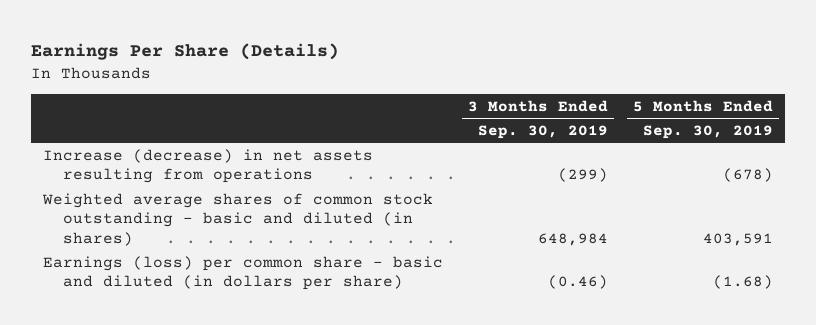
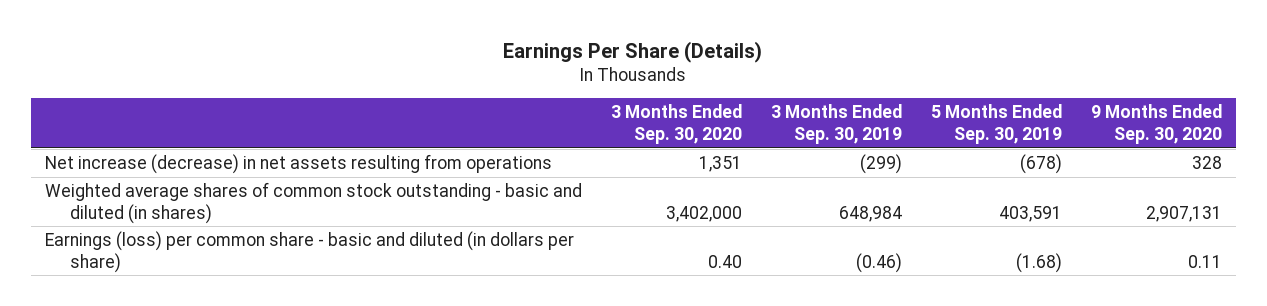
none -> [610,104,742,144] 3 Months Ended Sep. 30, 2020
none -> [1090,104,1222,144] 9 Months Ended Sep. 30, 2020
[43,148,374,184] Increase (decrease) in net assets resulting from operations -> [45,153,553,174] Net increase (decrease) in net assets resulting from operations

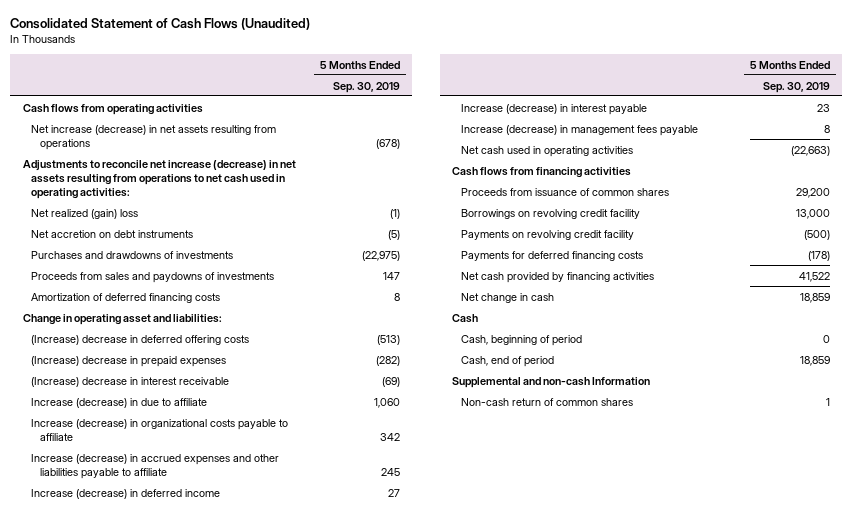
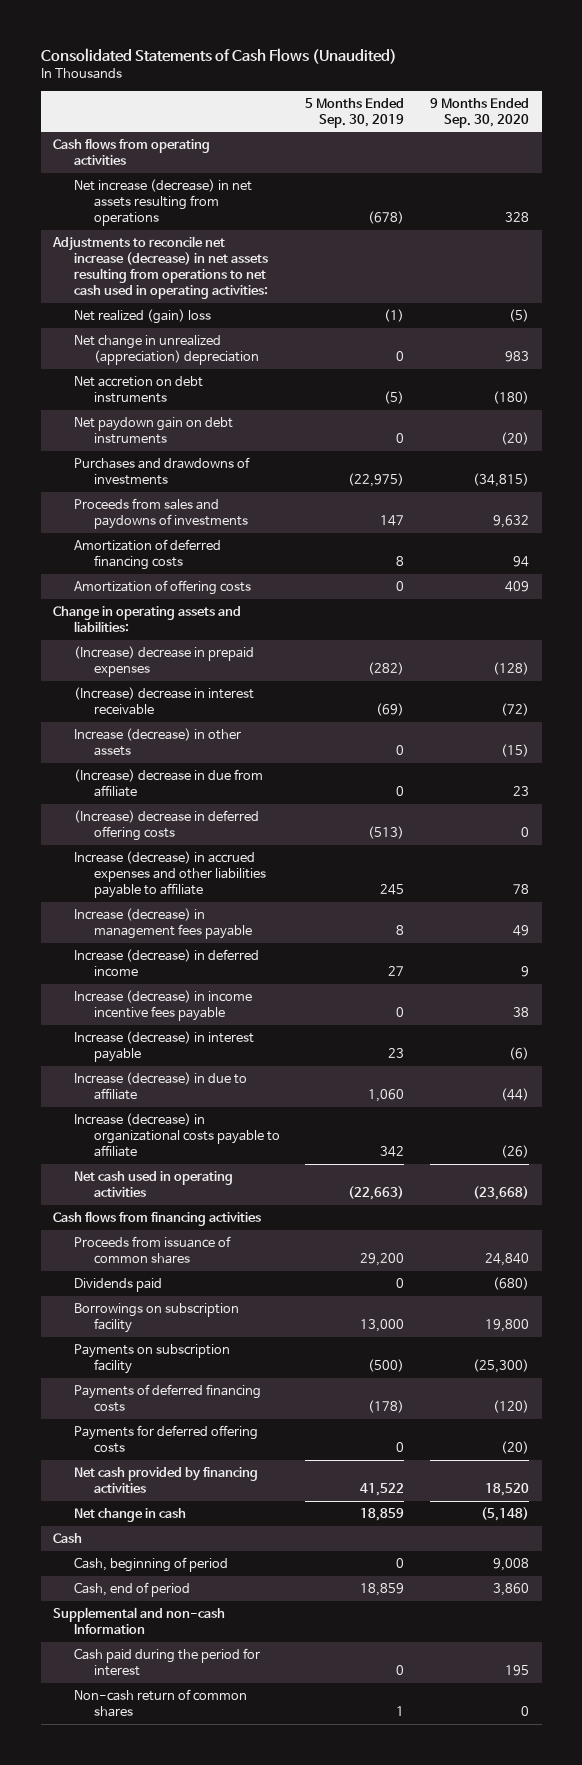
[10,17,311,30] Consolidated Statement of Cash Flows (Unaudited) -> [40,47,397,64] Consolidated Statements of Cash Flows (Unaudited)
none -> [429,97,529,128] 9 Months Ended Sep. 30, 2020
none -> [73,335,259,366] Net change in unrealized (appreciation) depreciation
none -> [73,417,233,445] Net paydown gain on debt instruments
none -> [73,580,251,596] Amortization of offering costs
[22,313,222,325] Change in operating asset and liabilities: -> [53,606,242,633] Change in operating assets and liabilities:
none -> [73,728,241,757] Increase (decrease) in other assets
none -> [73,769,263,798] (Increase) decrease in due from affiliate
[31,334,250,345] (Increase) decrease in deferred offering costs -> [73,810,259,842] (Increase) decrease in deferred offering costs
[460,124,698,136] Increase (decrease) in management fees payable -> [73,908,252,940] Increase (decrease) in management fees payable
none -> [73,990,252,1022] Increase (decrease) in income incentive fees payable
[31,397,208,408] Increase (decrease) in due to affiliate -> [73,1072,247,1101] Increase (decrease) in due to affiliate
[31,418,289,441] Increase (decrease) in organizational costs payable to affiliate -> [73,1113,280,1158] Increase (decrease) in organizational costs payable to affiliate
none -> [73,1278,162,1293] Dividends paid
[460,208,640,219] Borrowings on revolving credit facility -> [73,1303,239,1334] Borrowings on subscription facility
[460,229,634,240] Payments on revolving credit facility -> [73,1344,230,1375] Payments on subscription facility
[460,250,643,261] Payments for deferred financing costs -> [73,1384,261,1413] Payments of deferred financing costs
none -> [73,1425,258,1454] Payments for deferred offering costs
none -> [73,1648,260,1677] Cash paid during the period for interest

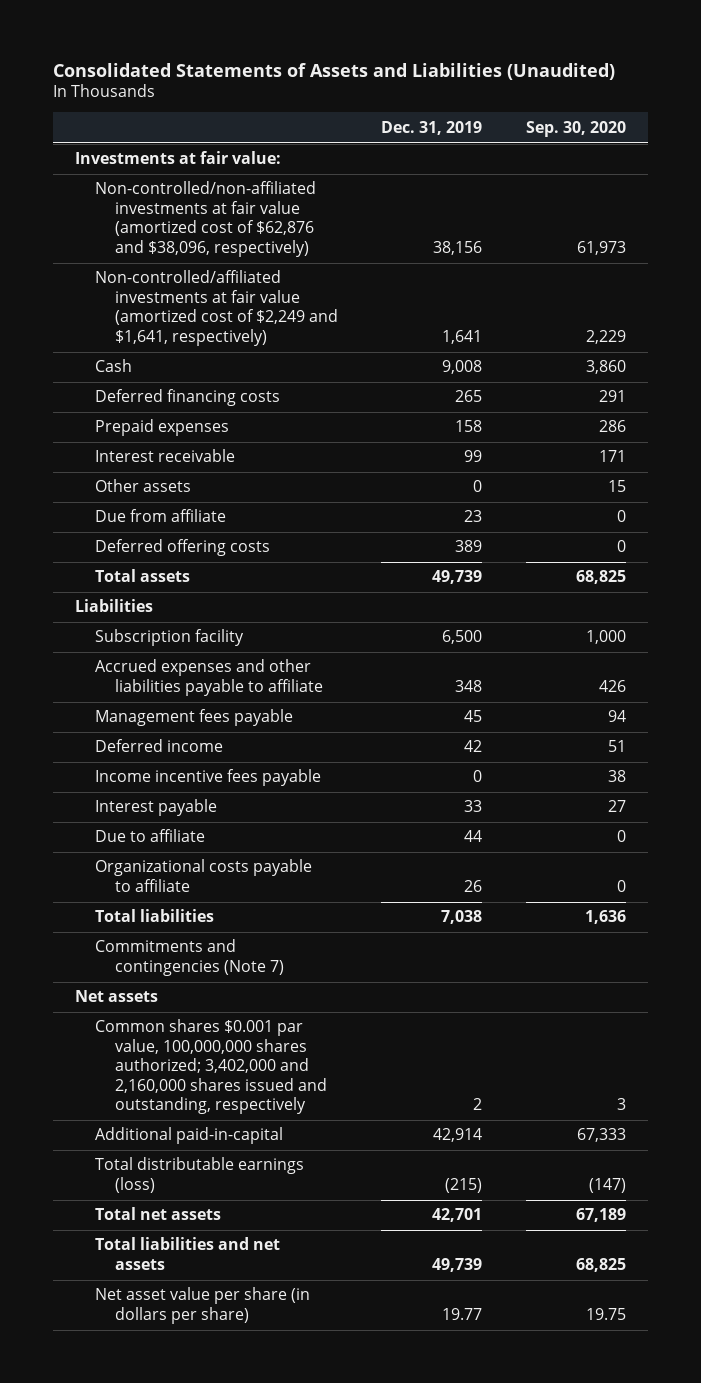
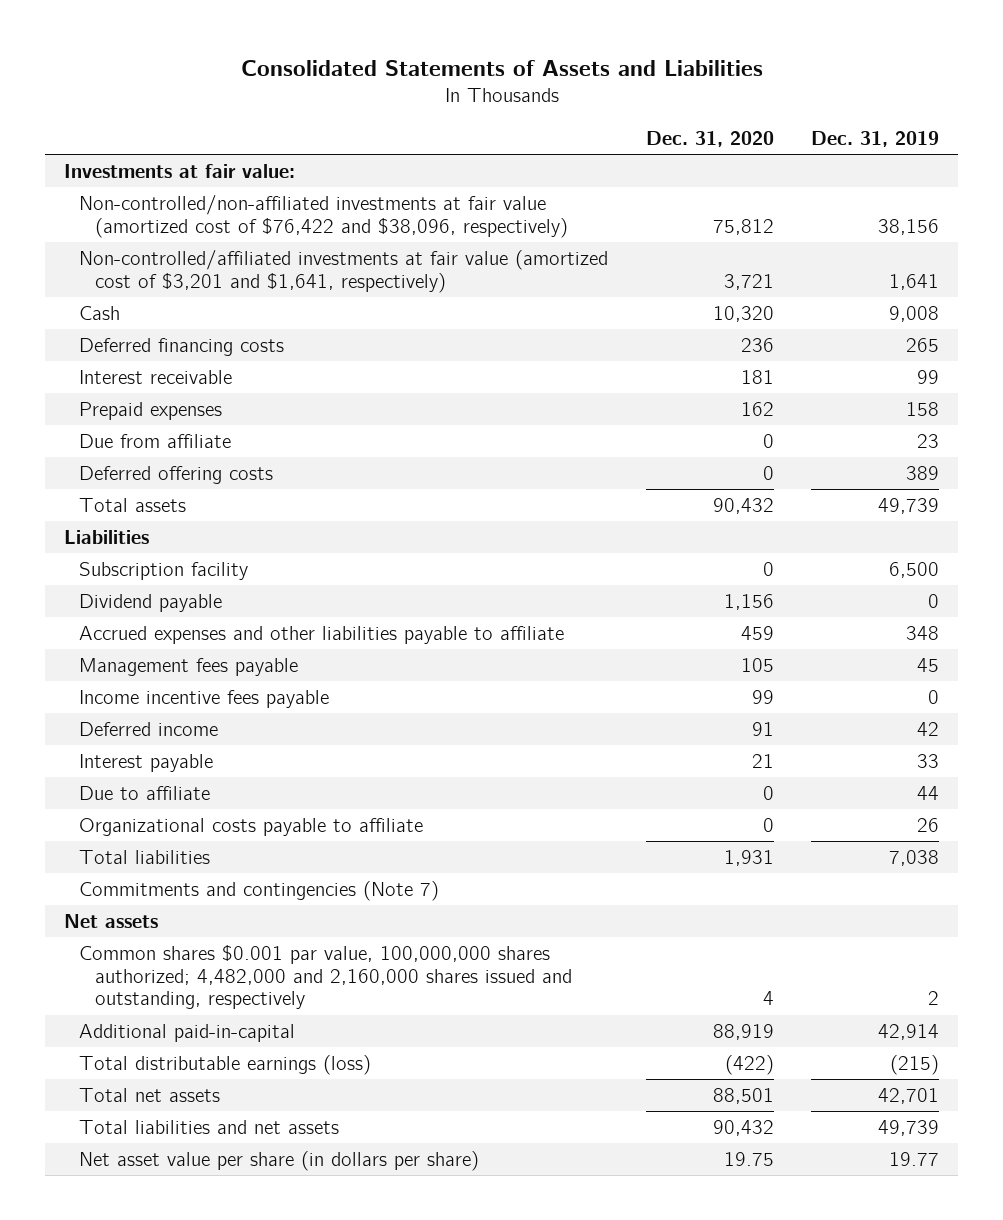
[52,62,615,80] Consolidated Statements of Assets and Liabilities (Unaudited) -> [240,59,763,76] Consolidated Statements of Assets and Liabilities
[526,120,627,137] Sep. 30, 2020 -> none
none -> [645,130,774,147] Dec. 31, 2020
[94,181,316,257] Non-controlled/non-affiliated investments at fair value (amortized cost of $62,876 and $38,096, respectively) -> [79,194,568,238] Non-controlled/non-affiliated investments at fair value (amortized cost of $76,422 and $38,096, respectively)
[94,270,338,346] Non-controlled/affiliated investments at fair value (amortized cost of $2,249 and $1,641, respectively) -> [79,249,609,293] Non-controlled/affiliated investments at fair value (amortized cost of $3,201 and $1,641, respectively)
[94,479,191,493] Other assets -> none
[94,419,229,437] Prepaid expenses -> [79,401,223,420] Prepaid expenses
none -> [79,593,223,612] Dividend payable
[94,739,223,753] Deferred income -> [79,721,219,736] Deferred income
[94,1019,327,1115] Common shares $0.001 par value, 100,000,000 shares authorized; 3,402,000 and 2,160,000 shares issued and outstanding, respectively -> [79,944,572,1010] Common shares $0.001 par value, 100,000,000 shares authorized; 4,482,000 and 2,160,000 shares issued and outstanding, respectively

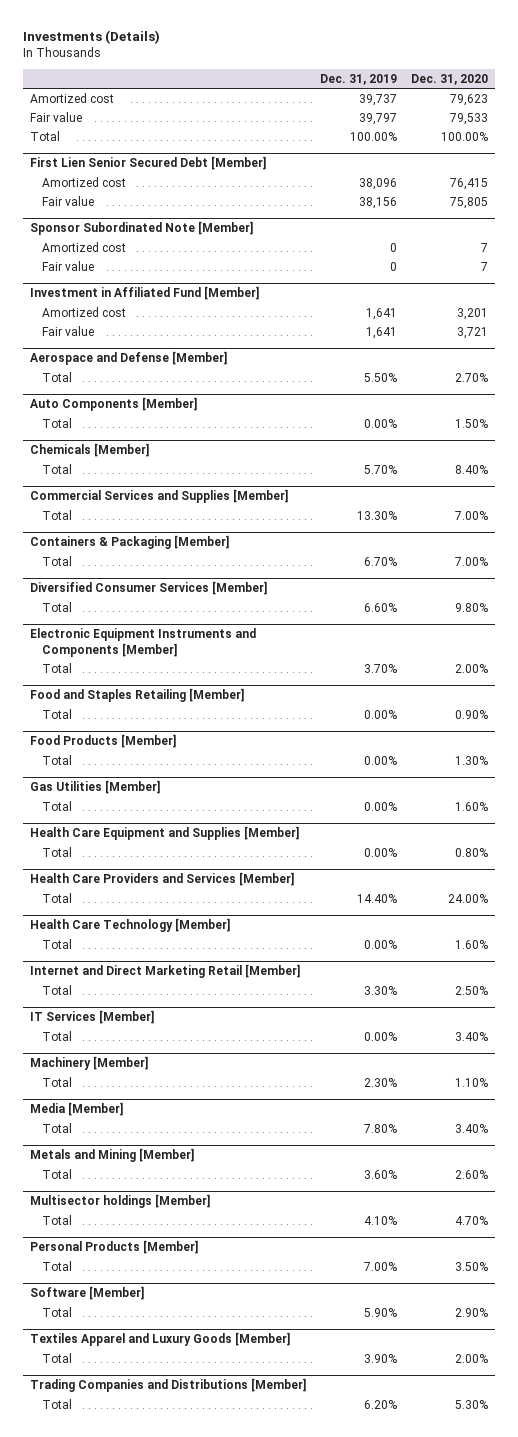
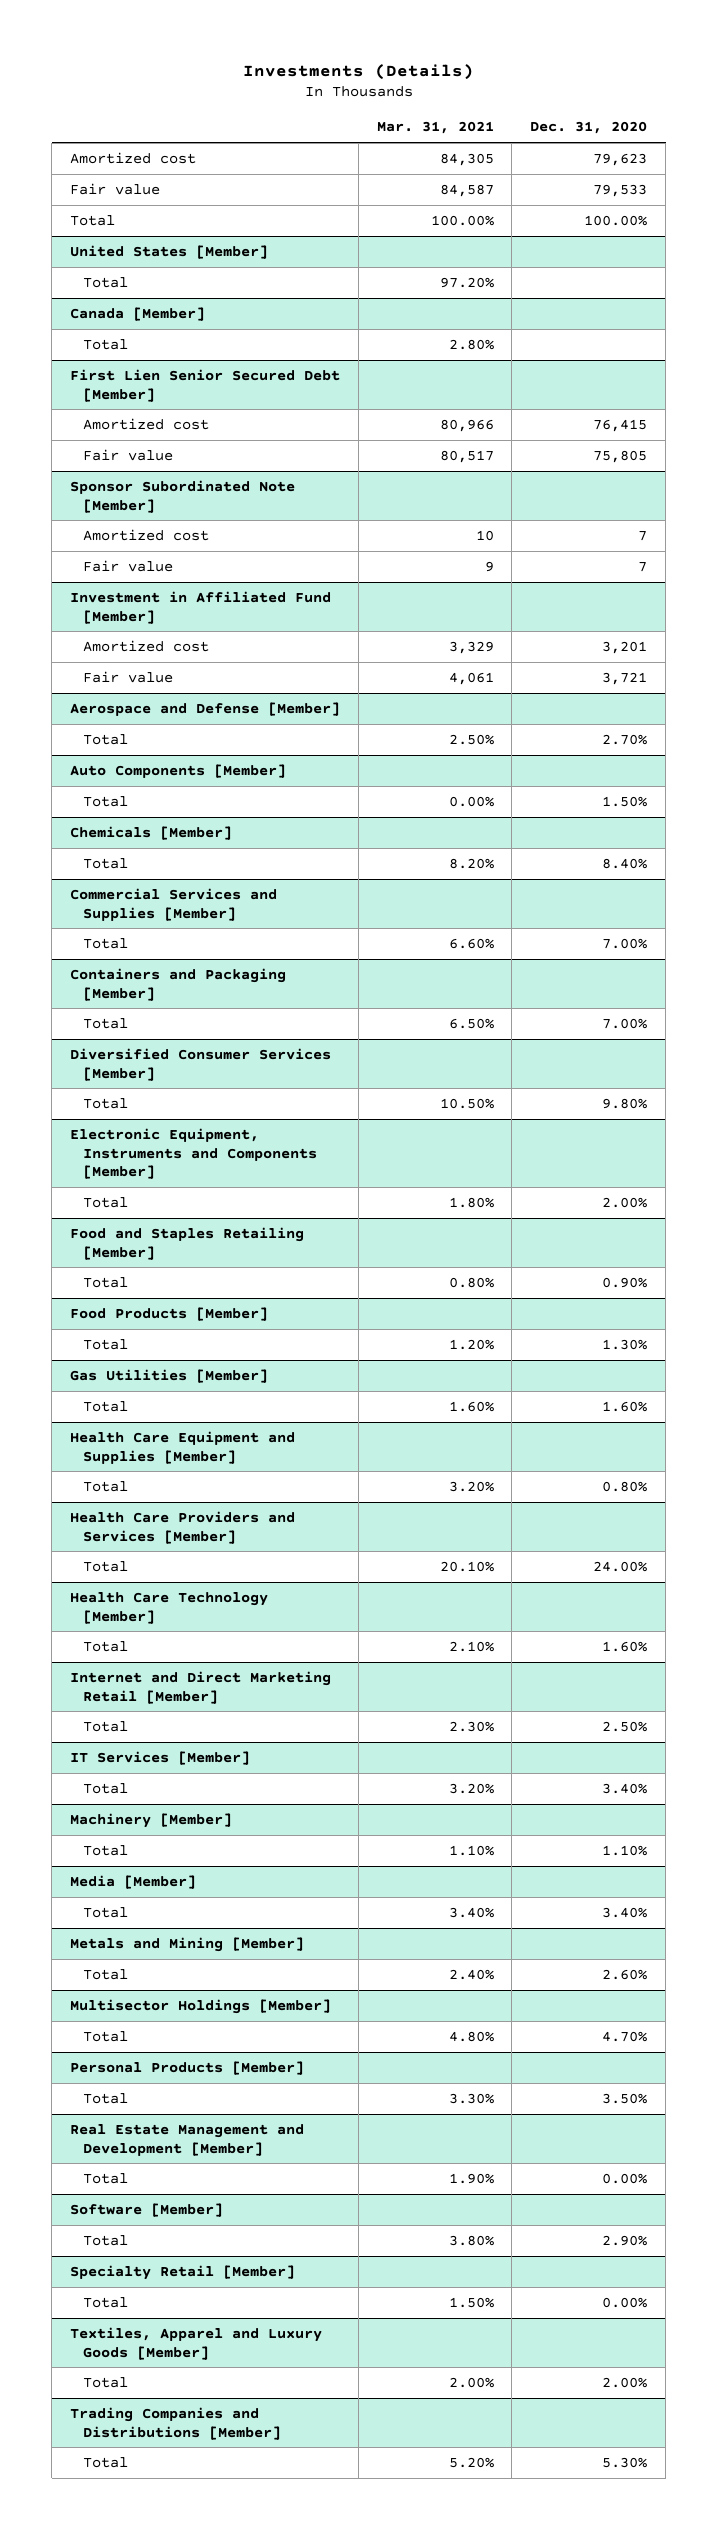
[319,73,397,85] Dec. 31, 2019 -> none
none -> [376,121,494,135] Mar. 31, 2021
none -> [70,244,269,259] United States [Member]
none -> [82,276,128,288] Total
none -> [70,306,206,321] Canada [Member]
none -> [82,338,128,350] Total
[30,535,230,550] Containers & Packaging [Member] -> [70,967,287,1001] Containers and Packaging [Member]
[30,628,257,657] Electronic Equipment Instruments and Components [Member] -> [70,1127,317,1180] Electronic Equipment, Instruments and Components [Member]
[30,1194,211,1209] Multisector holdings [Member] -> [70,1998,332,2014] Multisector Holdings [Member]
none -> [70,2123,305,2156] Real Estate Management and Development [Member]
none -> [82,2172,128,2184] Total
none -> [70,2264,296,2280] Specialty Retail [Member]
none -> [82,2296,128,2308] Total
[30,1332,291,1347] Textiles Apparel and Luxury Goods [Member] -> [70,2326,323,2360] Textiles, Apparel and Luxury Goods [Member]

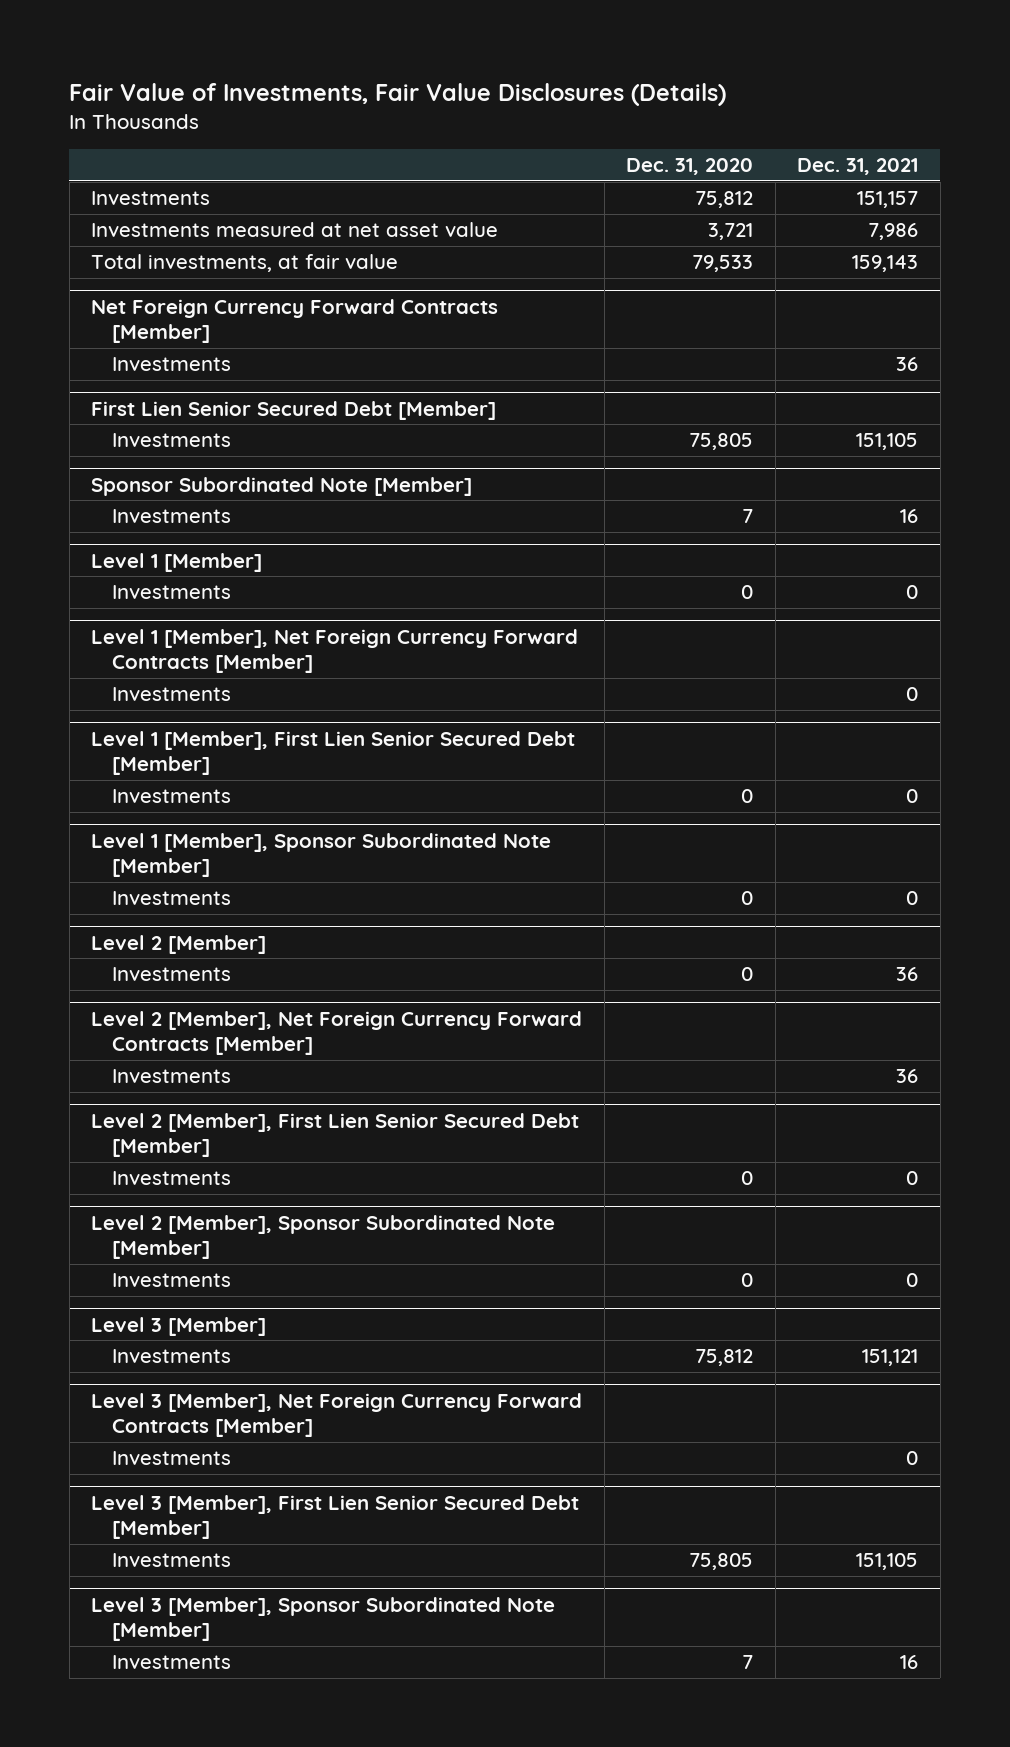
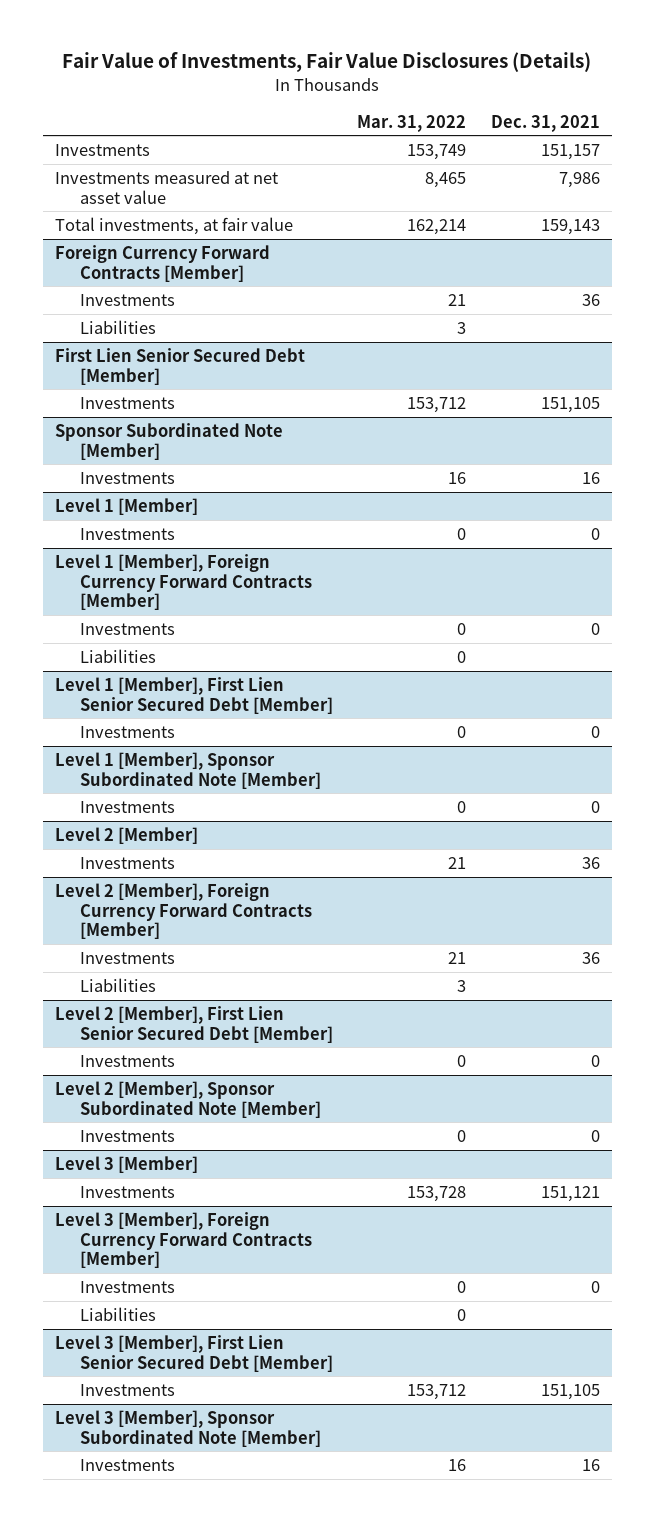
[626,158,754,176] Dec. 31, 2020 -> none
none -> [357,114,467,132] Mar. 31, 2022
[91,298,499,344] Net Foreign Currency Forward Contracts [Member] -> [54,244,270,282] Foreign Currency Forward Contracts [Member]
none -> [79,319,156,334] Liabilities
[91,628,579,674] Level 1 [Member], Net Foreign Currency Forward Contracts [Member] -> [54,553,312,611] Level 1 [Member], Foreign Currency Forward Contracts [Member]
none -> [79,648,156,663] Liabilities
[91,1010,583,1056] Level 2 [Member], Net Foreign Currency Forward Contracts [Member] -> [54,882,312,940] Level 2 [Member], Foreign Currency Forward Contracts [Member]
none -> [79,977,156,992] Liabilities
[91,1392,583,1438] Level 3 [Member], Net Foreign Currency Forward Contracts [Member] -> [54,1211,312,1269] Level 3 [Member], Foreign Currency Forward Contracts [Member]
none -> [79,1306,156,1321] Liabilities

